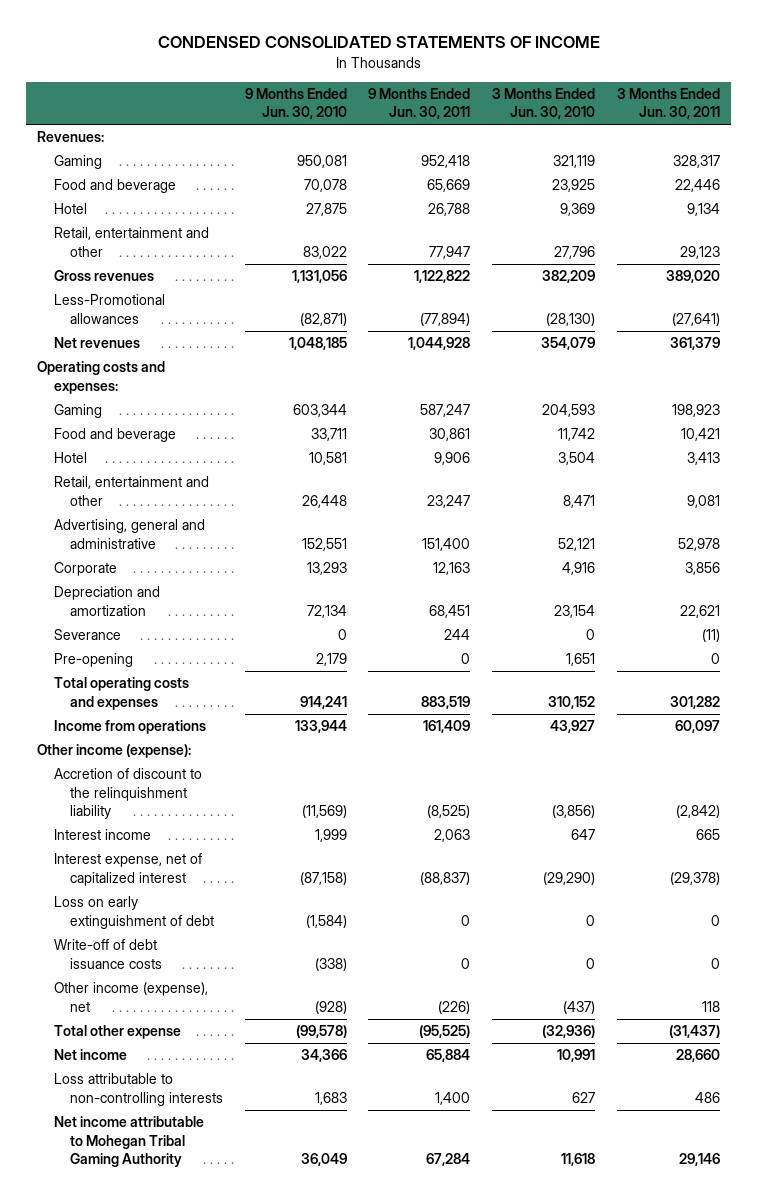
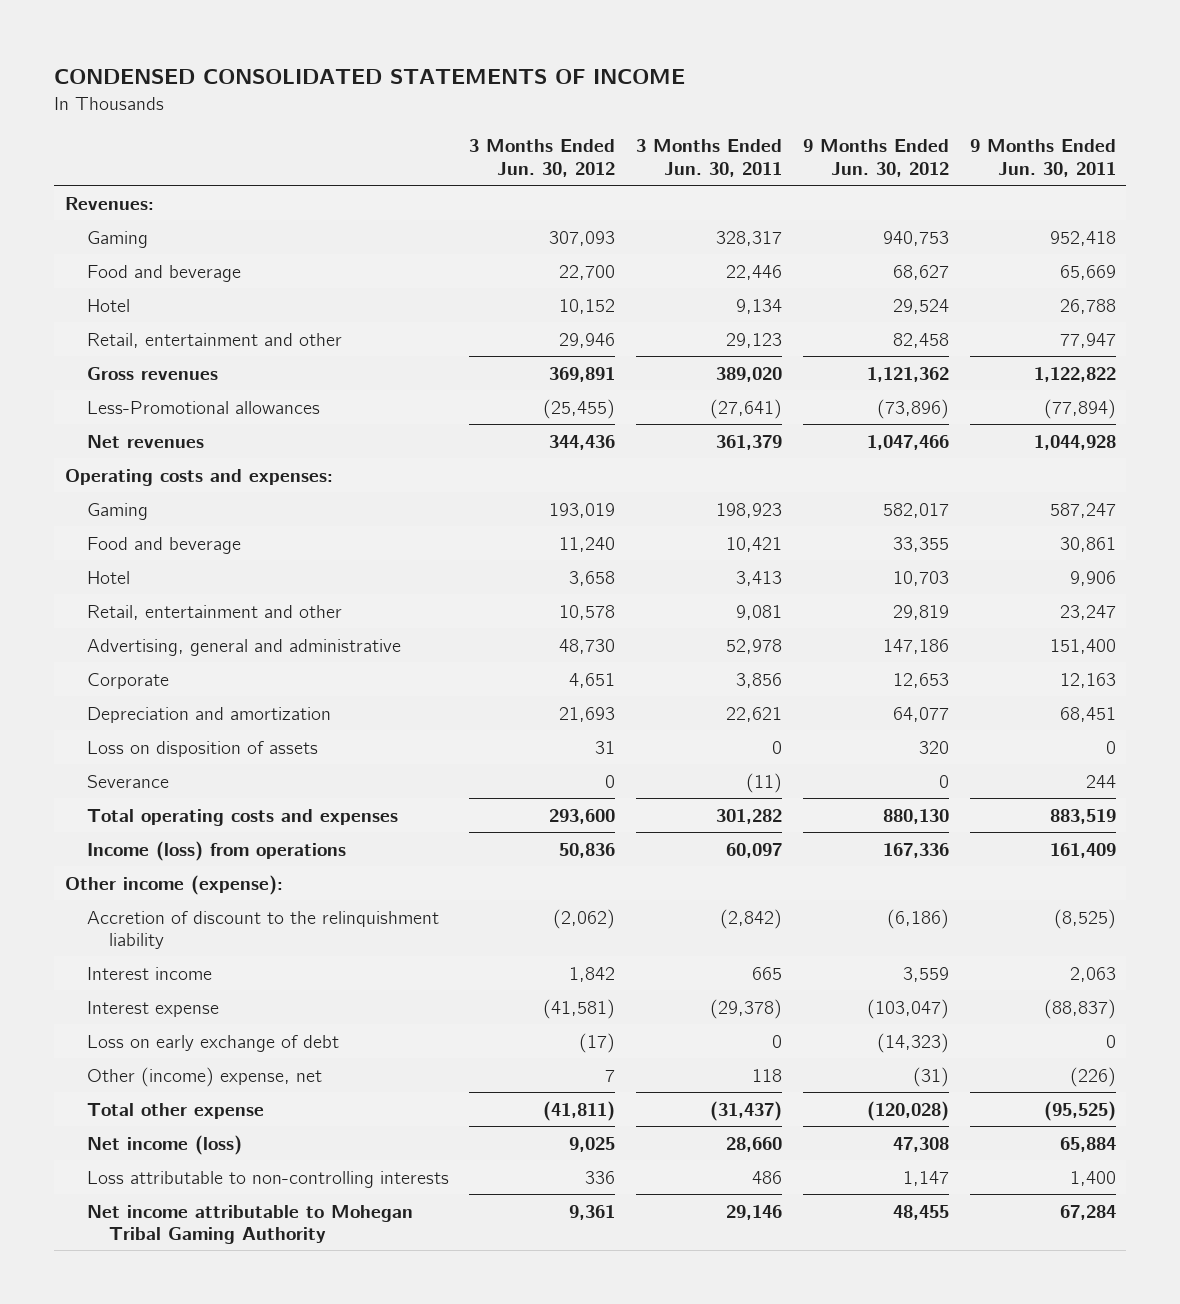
[244,88,347,120] 9 Months Ended Jun. 30, 2010 -> none
[492,88,596,120] 3 Months Ended Jun. 30, 2010 -> none
none -> [469,139,616,177] 3 Months Ended Jun. 30, 2012
none -> [802,139,949,177] 9 Months Ended Jun. 30, 2012
none -> [86,740,318,757] Loss on disposition of assets
[53,653,133,668] Pre-opening -> none
[53,720,206,735] Income from operations -> [86,840,346,861] Income (loss) from operations
[53,939,162,969] Write-off of debt issuance costs -> none
[53,853,202,886] Interest expense, net of capitalized interest -> [86,1000,219,1017] Interest expense
[53,896,214,929] Loss on early extinguishment of debt -> [86,1034,339,1052] Loss on early exchange of debt
[53,982,208,1012] Other income (expense), net -> [86,1066,322,1087] Other (income) expense, net
[53,1049,127,1061] Net income -> [86,1134,242,1155] Net income (loss)

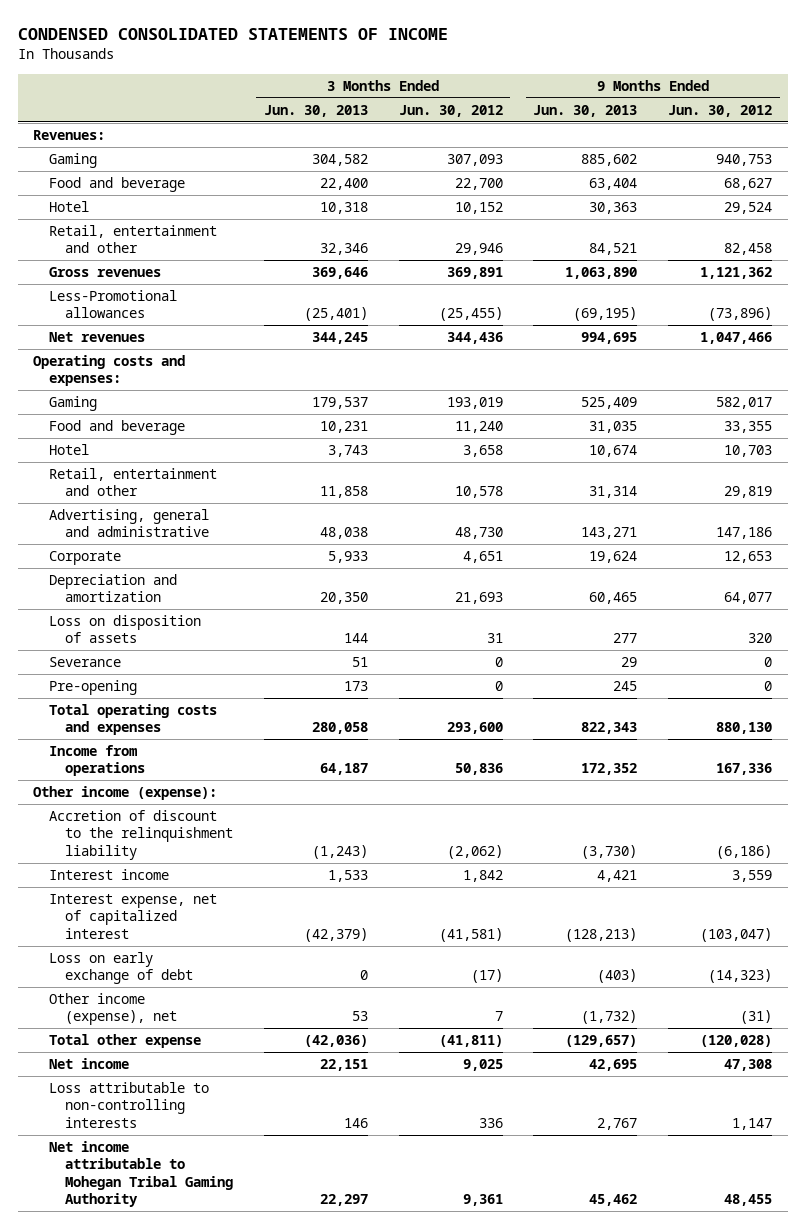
[636,139,783,177] 3 Months Ended Jun. 30, 2011 -> none
[969,139,1116,177] 9 Months Ended Jun. 30, 2011 -> none
none -> [263,104,368,117] Jun. 30, 2013
none -> [533,104,638,117] Jun. 30, 2013
none -> [49,680,138,696] Pre-opening
[86,840,346,861] Income (loss) from operations -> [49,745,146,777] Income from operations
[86,1000,219,1017] Interest expense -> [49,894,218,939] Interest expense, net of capitalized interest
[86,1066,322,1087] Other (income) expense, net -> [49,993,178,1026] Other income (expense), net
[86,1134,242,1155] Net income (loss) -> [49,1058,130,1070] Net income

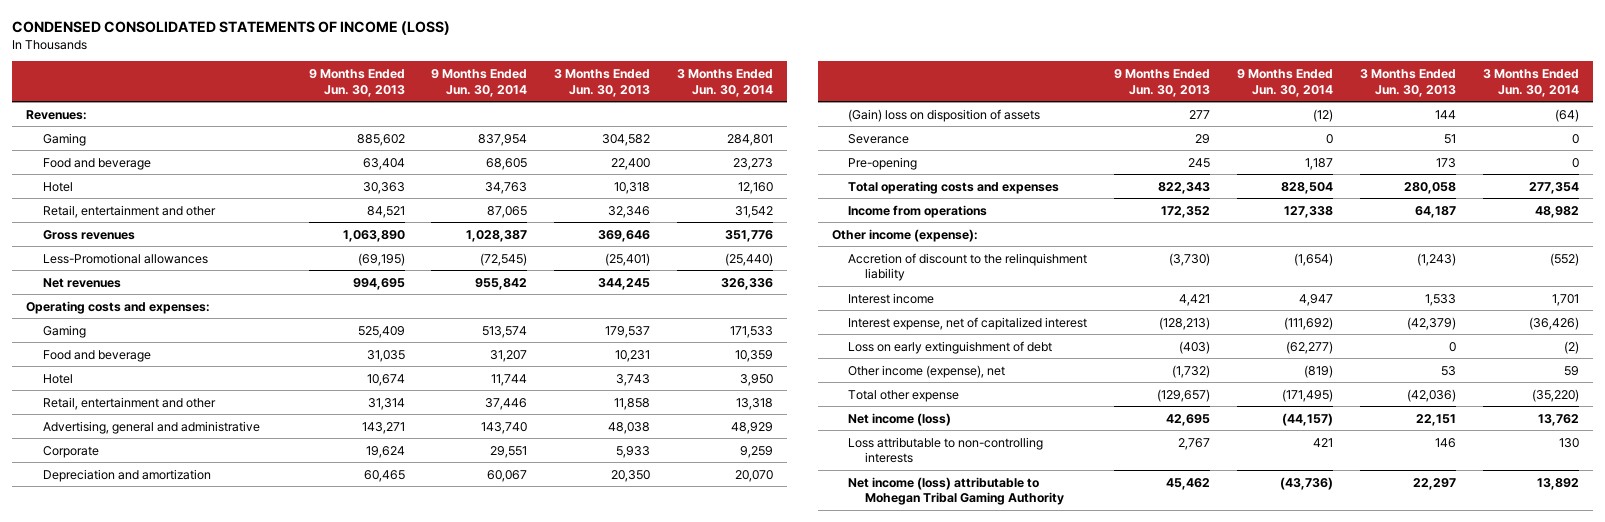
[18,28,449,41] CONDENSED CONSOLIDATED STATEMENTS OF INCOME -> [12,20,451,35] CONDENSED CONSOLIDATED STATEMENTS OF INCOME (LOSS)
[398,104,503,117] Jun. 30, 2012 -> none
[668,104,773,117] Jun. 30, 2012 -> none
none -> [431,68,528,97] 9 Months Ended Jun. 30, 2014
none -> [677,68,774,97] 3 Months Ended Jun. 30, 2014
[49,615,202,644] Loss on disposition of assets -> [848,108,1041,122] (Gain) loss on disposition of assets
[49,952,194,985] Loss on early exchange of debt -> [848,340,1053,354] Loss on early extinguishment of debt
[49,1058,130,1070] Net income -> [848,412,952,426] Net income (loss)
[49,1141,234,1208] Net income attributable to Mohegan Tribal Gaming Authority -> [848,476,1065,506] Net income (loss) attributable to Mohegan Tribal Gaming Authority

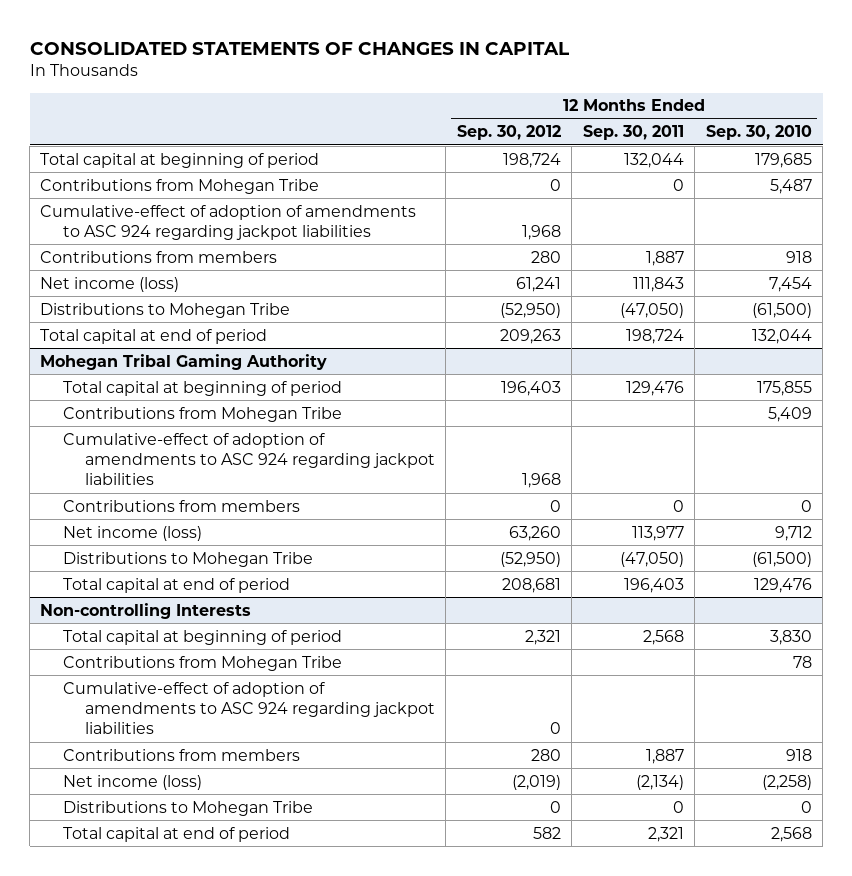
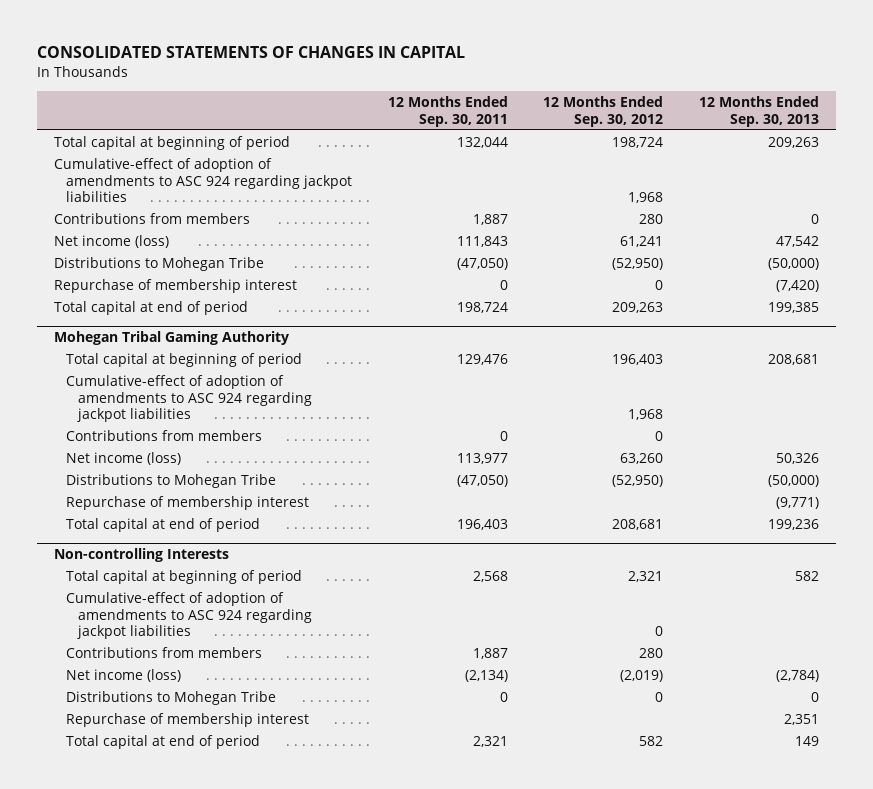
[705,125,812,141] Sep. 30, 2010 -> none
none -> [698,96,819,127] 12 Months Ended Sep. 30, 2013
[40,178,320,194] Contributions from Mohegan Tribe -> none
none -> [54,278,298,293] Repurchase of membership interest
[62,406,342,422] Contributions from Mohegan Tribe -> none
none -> [66,495,310,510] Repurchase of membership interest
[62,655,342,671] Contributions from Mohegan Tribe -> none
none -> [66,712,310,727] Repurchase of membership interest

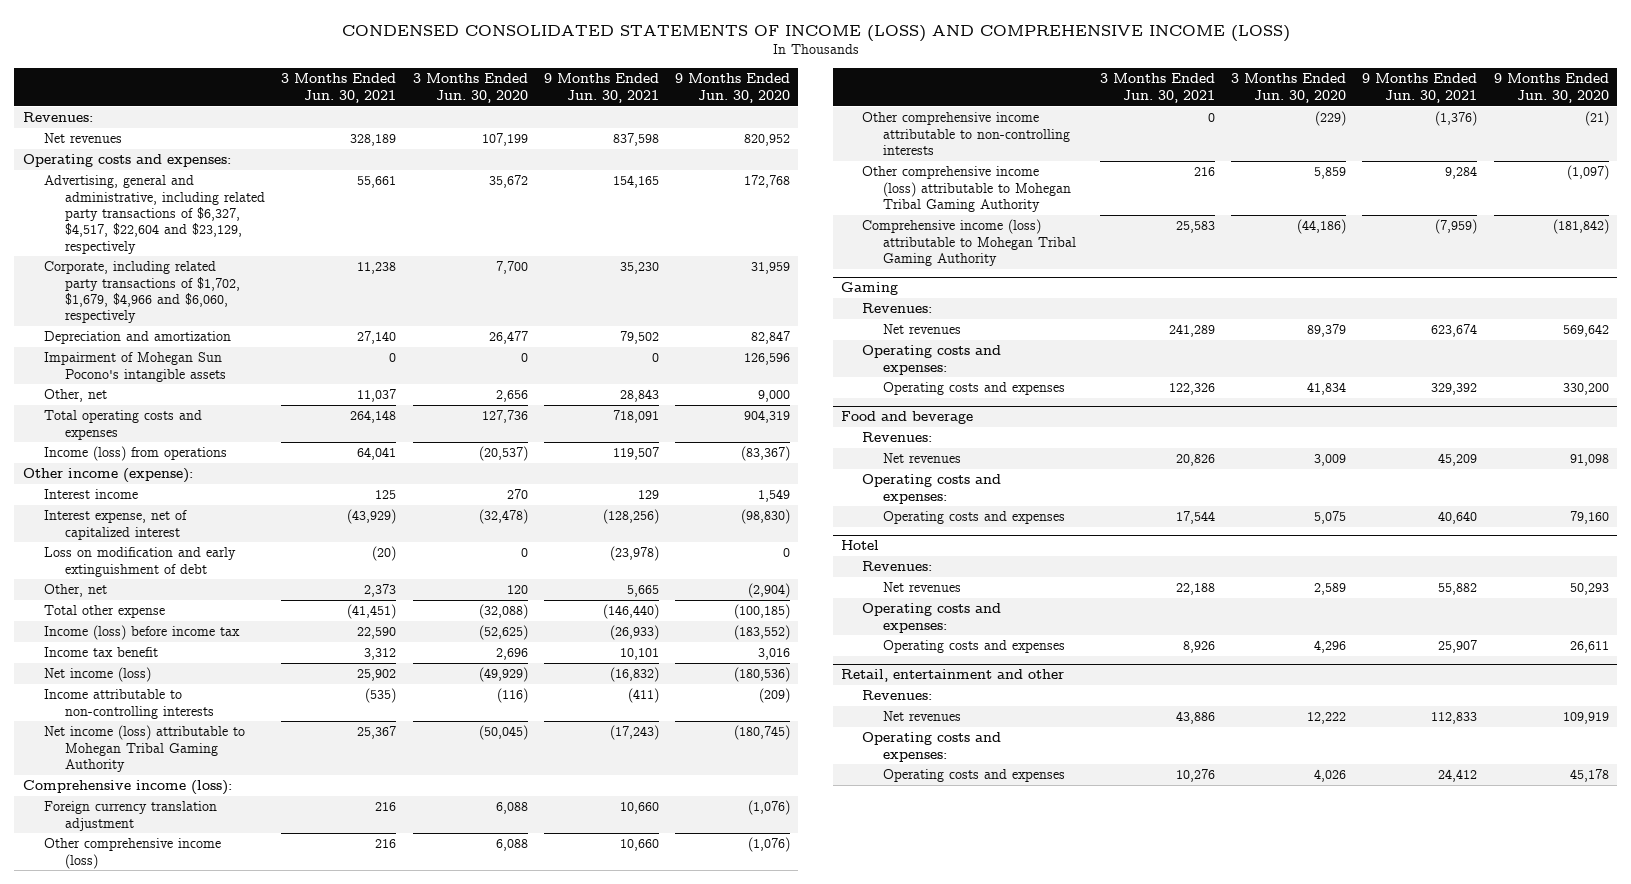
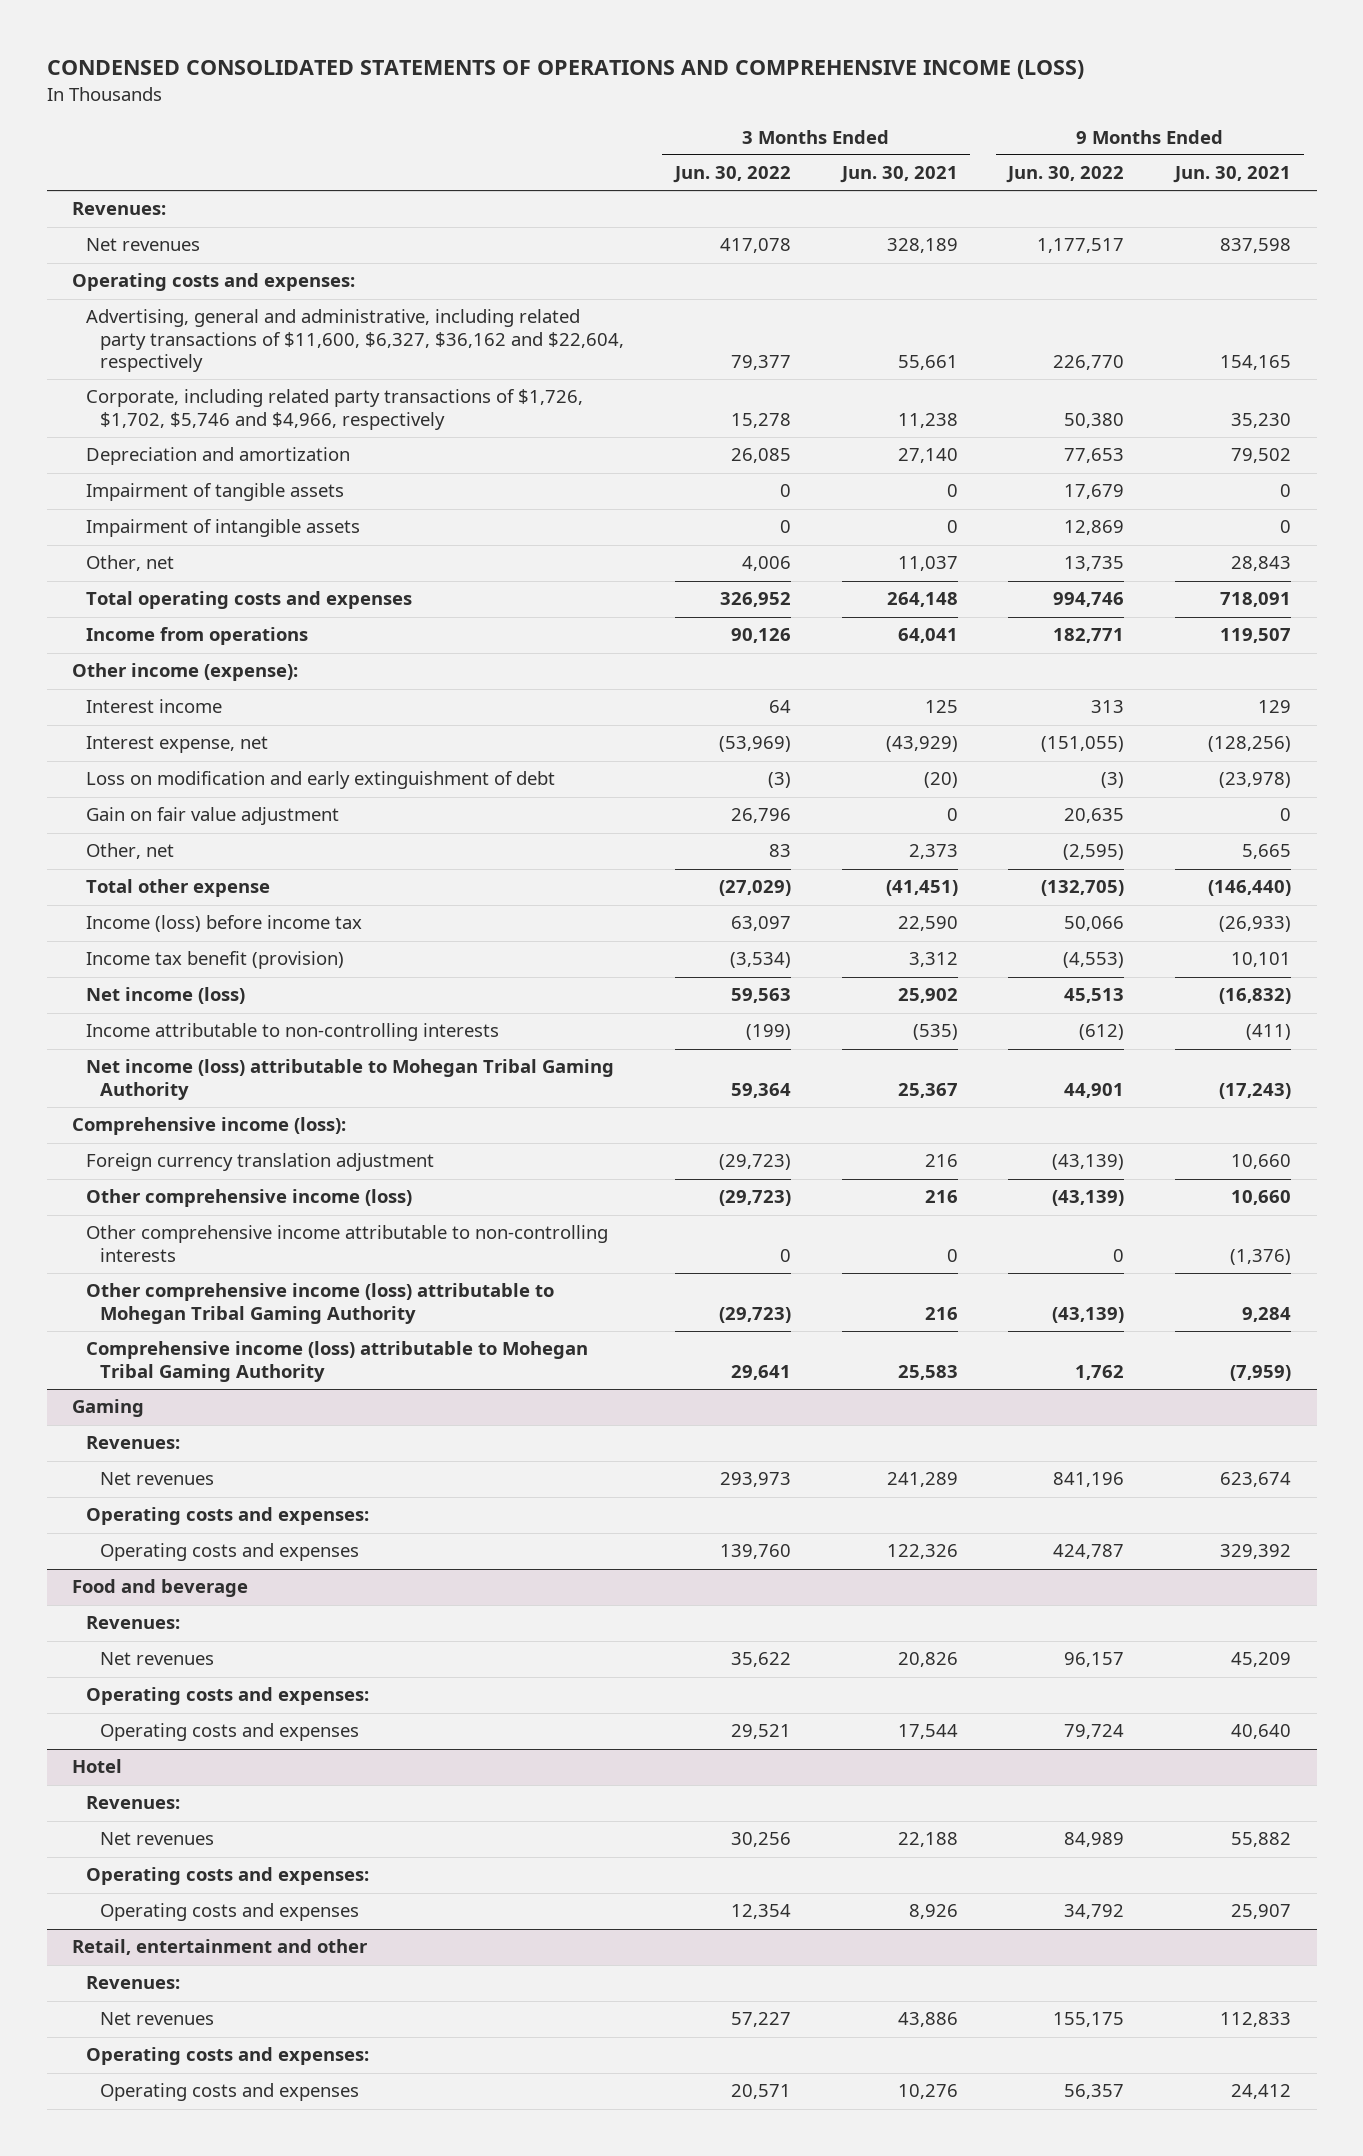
[341,24,1290,42] CONDENSED CONSOLIDATED STATEMENTS OF INCOME (LOSS) AND COMPREHENSIVE INCOME (LOSS) -> [46,60,1084,80] CONDENSED CONSOLIDATED STATEMENTS OF OPERATIONS AND COMPREHENSIVE INCOME (LOSS)
[412,73,528,103] 3 Months Ended Jun. 30, 2020 -> none
[675,73,791,103] 9 Months Ended Jun. 30, 2020 -> none
none -> [672,166,791,184] Jun. 30, 2022
none -> [1006,166,1125,184] Jun. 30, 2022
[43,175,265,254] Advertising, general and administrative, including related party transactions of $6,327, $4,517, $22,604 and $23,129, respectively -> [85,309,624,373] Advertising, general and administrative, including related party transactions of $11,600, $6,327, $36,162 and $22,604, respectively
[43,261,240,324] Corporate, including related party transactions of $1,702, $1,679, $4,966 and $6,060, respectively -> [85,389,583,430] Corporate, including related party transactions of $1,726, $1,702, $5,746 and $4,966, respectively
none -> [85,483,344,502] Impairment of tangible assets
[43,352,226,382] Impairment of Mohegan Sun Pocono's intangible assets -> [85,519,360,538] Impairment of intangible assets
[43,446,227,462] Income (loss) from operations -> [85,627,308,646] Income from operations
[43,510,187,540] Interest expense, net of capitalized interest -> [85,736,268,754] Interest expense, net
none -> [85,807,339,826] Gain on fair value adjustment
[43,647,158,658] Income tax benefit -> [85,951,344,970] Income tax benefit (provision)

